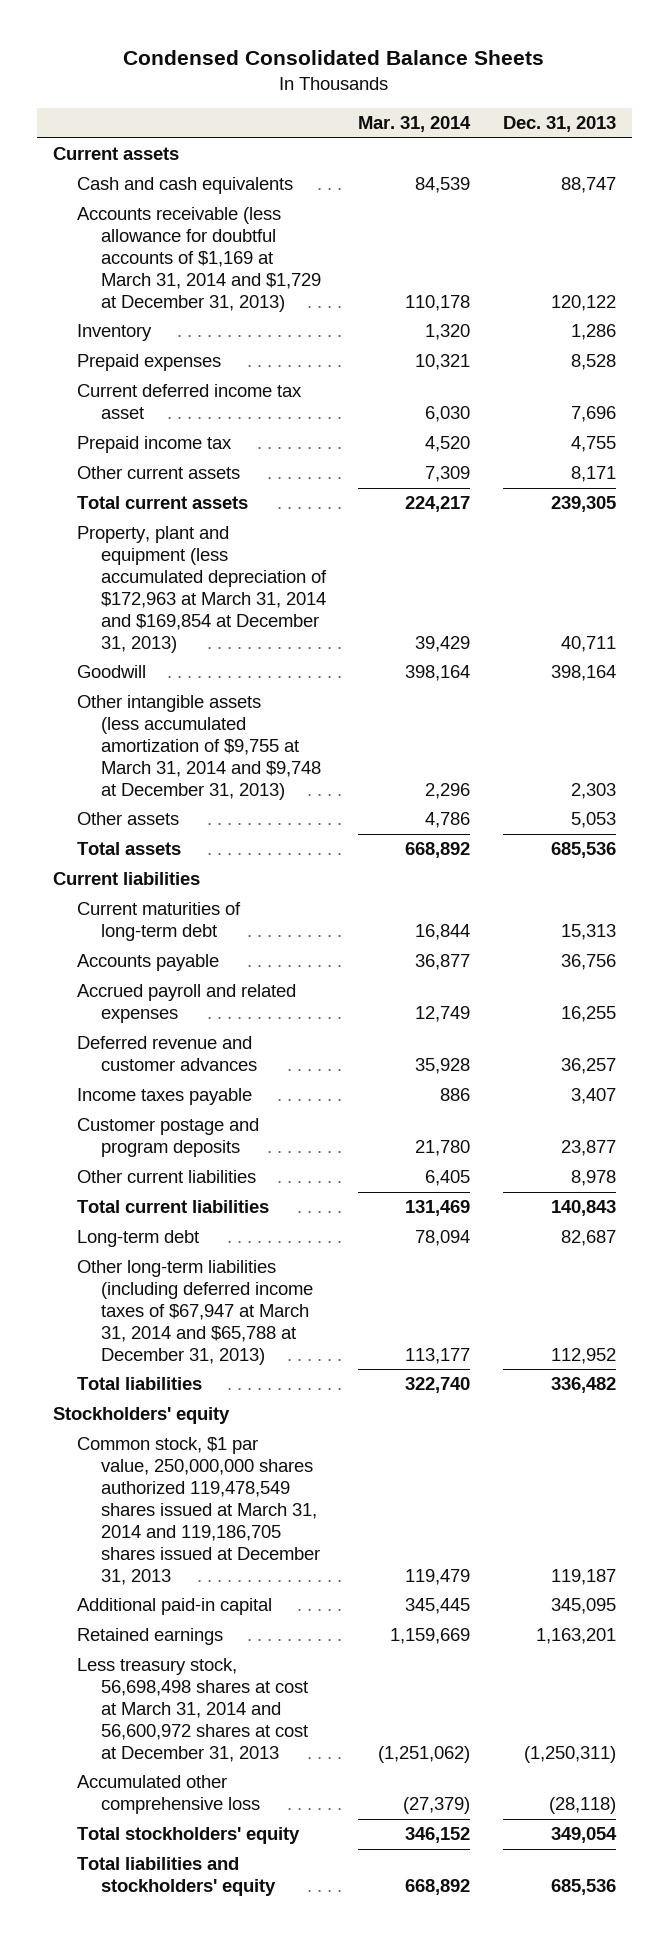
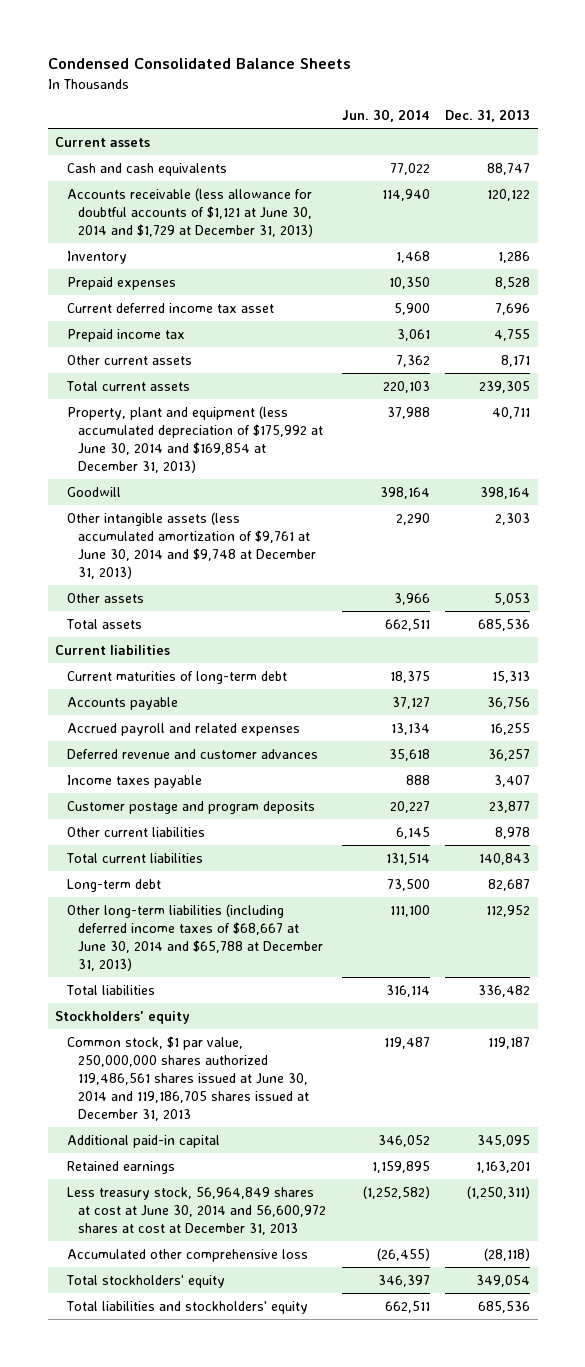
[358,116,472,133] Mar. 31, 2014 -> none
none -> [341,109,430,123] Jun. 30, 2014
[76,207,322,312] Accounts receivable (less allowance for doubtful accounts of $1,169 at March 31, 2014 and $1,729 at December 31, 2013) -> [66,187,314,237] Accounts receivable (less allowance for doubtful accounts of $1,121 at June 30, 2014 and $1,729 at December 31, 2013)
[76,526,328,653] Property, plant and equipment (less accumulated depreciation of $172,963 at March 31, 2014 and $169,854 at December 31, 2013) -> [66,405,324,473] Property, plant and equipment (less accumulated depreciation of $175,992 at June 30, 2014 and $169,854 at December 31, 2013)
[76,695,322,800] Other intangible assets (less accumulated amortization of $9,755 at March 31, 2014 and $9,748 at December 31, 2013) -> [66,511,317,579] Other intangible assets (less accumulated amortization of $9,761 at June 30, 2014 and $9,748 at December 31, 2013)
[76,1260,314,1365] Other long-term liabilities (including deferred income taxes of $67,947 at March 31, 2014 and $65,788 at December 31, 2013) -> [66,903,324,971] Other long-term liabilities (including deferred income taxes of $68,667 at June 30, 2014 and $65,788 at December 31, 2013)
[76,1437,321,1585] Common stock, $1 par value, 250,000,000 shares authorized 119,478,549 shares issued at March 31, 2014 and 119,186,705 shares issued at December 31, 2013 -> [66,1035,310,1121] Common stock, $1 par value, 250,000,000 shares authorized 119,486,561 shares issued at June 30, 2014 and 119,186,705 shares issued at December 31, 2013
[76,1658,309,1762] Less treasury stock, 56,698,498 shares at cost at March 31, 2014 and 56,600,972 shares at cost at December 31, 2013 -> [66,1186,327,1235] Less treasury stock, 56,964,849 shares at cost at June 30, 2014 and 56,600,972 shares at cost at December 31, 2013

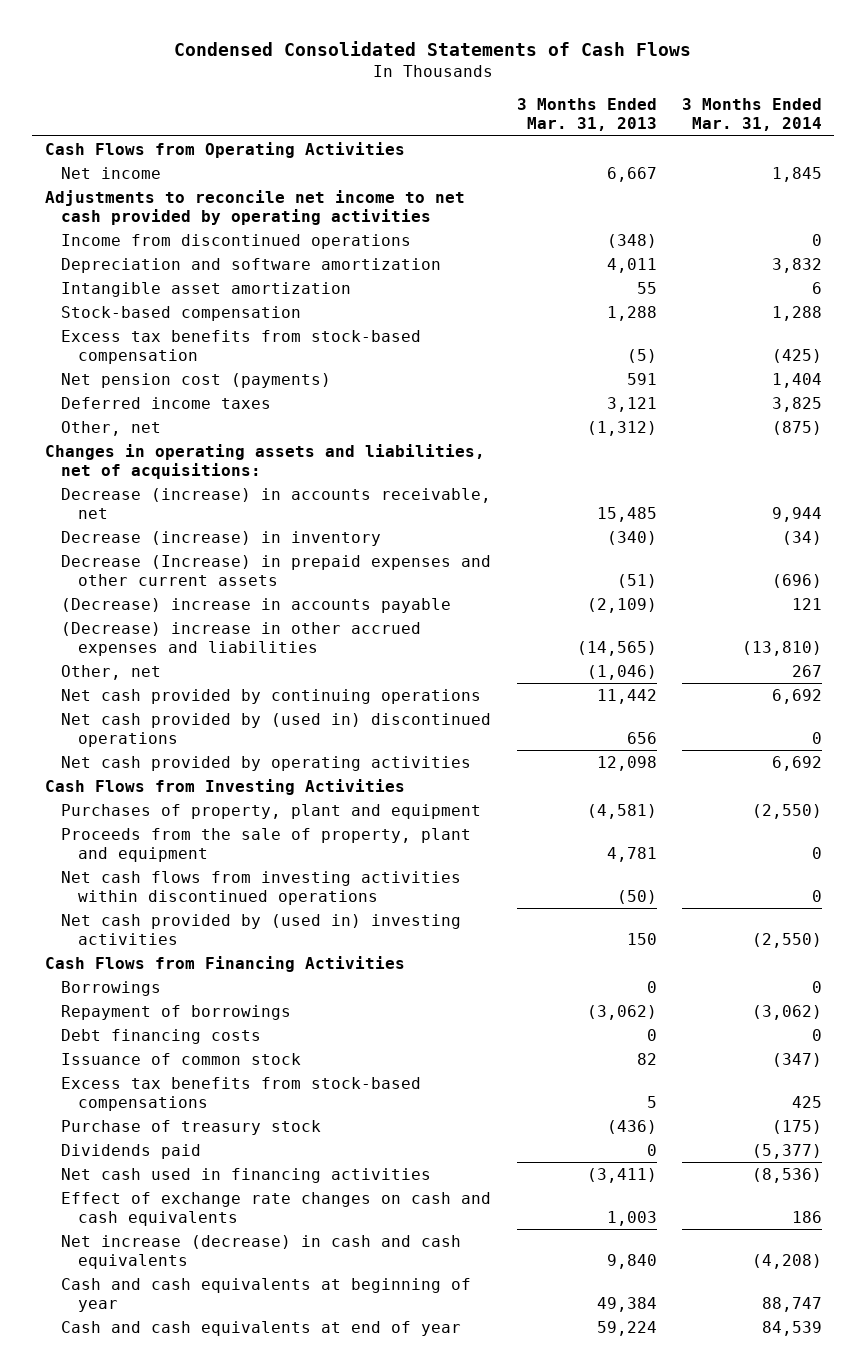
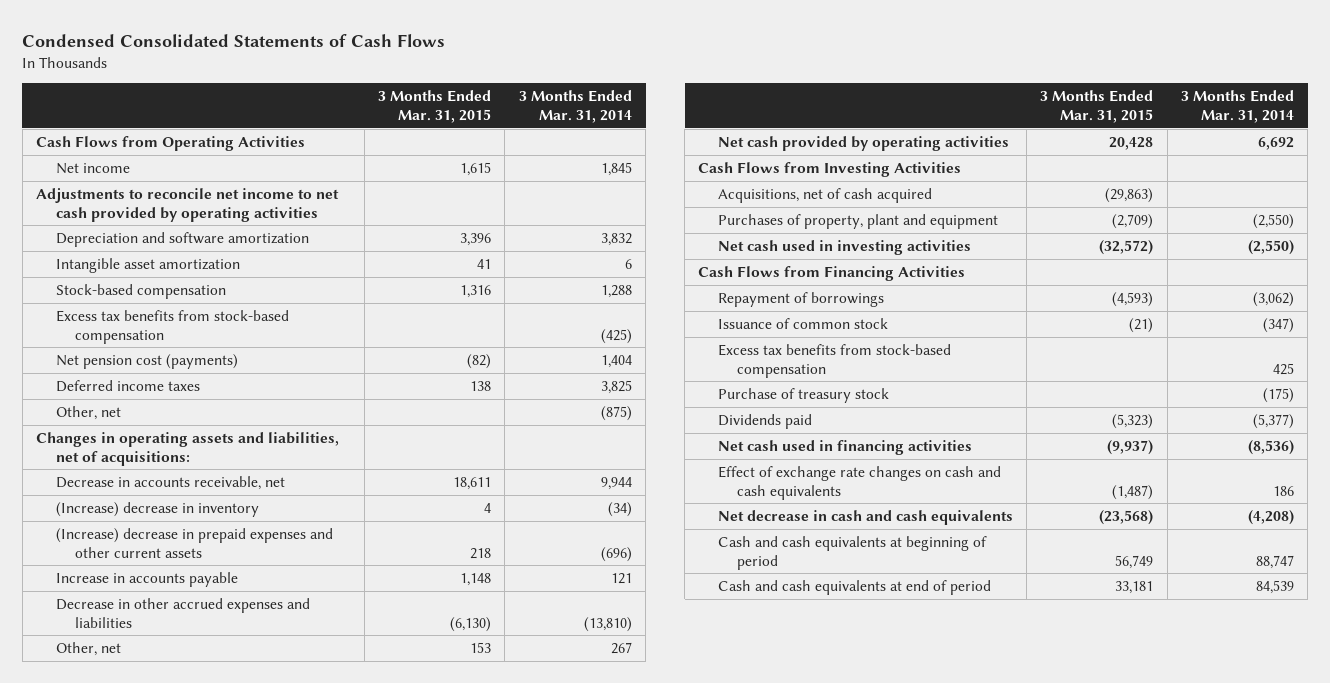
[516,98,657,132] 3 Months Ended Mar. 31, 2013 -> none
none -> [378,90,492,123] 3 Months Ended Mar. 31, 2015
[61,233,412,249] Income from discontinued operations -> none
[61,487,492,519] Decrease (increase) in accounts receivable, net -> [55,475,285,490] Decrease in accounts receivable, net
[61,530,382,546] Decrease (increase) in inventory -> [55,501,259,517] (Increase) decrease in inventory
[61,554,492,586] Decrease (Increase) in prepaid expenses and other current assets -> [55,527,333,558] (Increase) decrease in prepaid expenses and other current assets
[61,597,452,613] (Decrease) increase in accounts payable -> [55,571,238,587] Increase in accounts payable
[61,621,422,656] (Decrease) increase in other accrued expenses and liabilities -> [55,597,310,628] Decrease in other accrued expenses and liabilities
[61,688,482,704] Net cash provided by continuing operations -> none
[61,712,492,747] Net cash provided by (used in) discontinued operations -> none
none -> [717,187,932,203] Acquisitions, net of cash acquired
[61,827,472,862] Proceeds from the sale of property, plant and equipment -> none
[61,870,462,905] Net cash flows from investing activities within discontinued operations -> none
[61,913,462,945] Net cash provided by (used in) investing activities -> [717,239,971,255] Net cash used in investing activities
[61,980,162,996] Borrowings -> none
[61,1028,262,1044] Debt financing costs -> none
[61,1076,422,1111] Excess tax benefits from stock-based compensations -> [717,343,951,378] Excess tax benefits from stock-based compensation
[61,1234,462,1269] Net increase (decrease) in cash and cash equivalents -> [717,509,1013,525] Net decrease in cash and cash equivalents
[61,1277,472,1312] Cash and cash equivalents at beginning of year -> [717,535,987,570] Cash and cash equivalents at beginning of period
[61,1320,462,1336] Cash and cash equivalents at end of year -> [717,579,991,595] Cash and cash equivalents at end of period

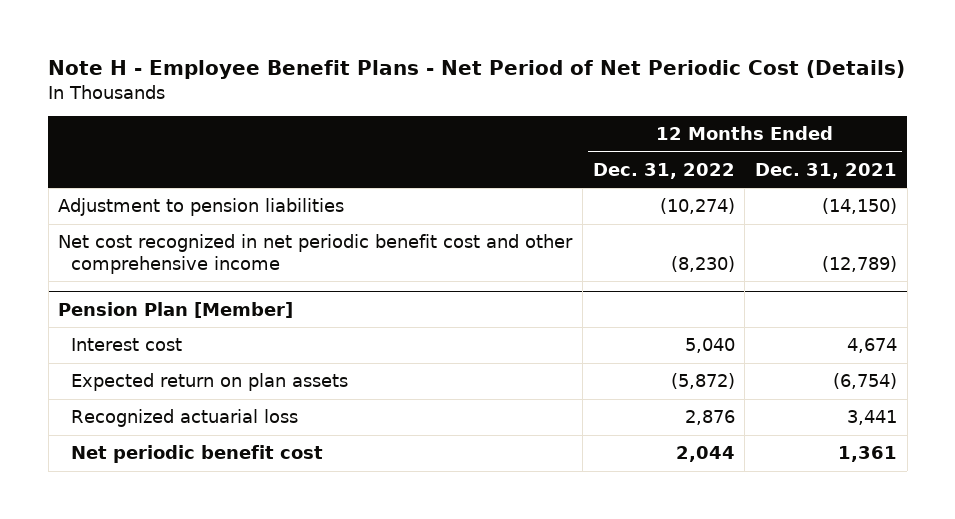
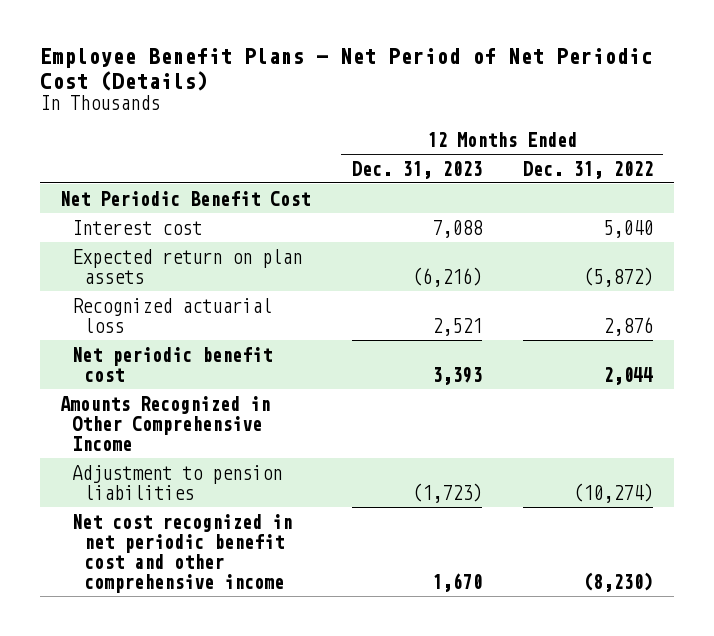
[48,60,906,80] Note H - Employee Benefit Plans - Net Period of Net Periodic Cost (Details) -> [39,48,652,91] Employee Benefit Plans - Net Period of Net Periodic Cost (Details)
[755,162,898,179] Dec. 31, 2021 -> none
none -> [351,160,482,179] Dec. 31, 2023
[58,302,294,319] Pension Plan [Member] -> none
none -> [60,190,311,206] Net Periodic Benefit Cost
none -> [60,395,271,452] Amounts Recognized in Other Comprehensive Income
[58,198,345,217] Adjustment to pension liabilities -> [72,464,283,500] Adjustment to pension liabilities
[58,234,574,274] Net cost recognized in net periodic benefit cost and other comprehensive income -> [72,513,293,594] Net cost recognized in net periodic benefit cost and other comprehensive income

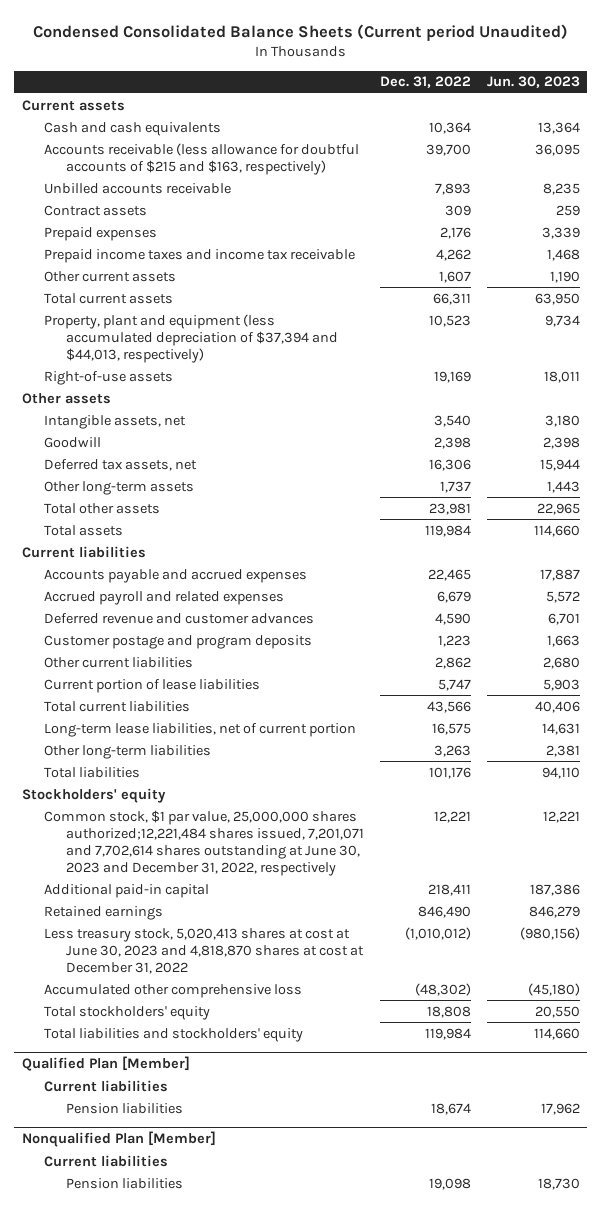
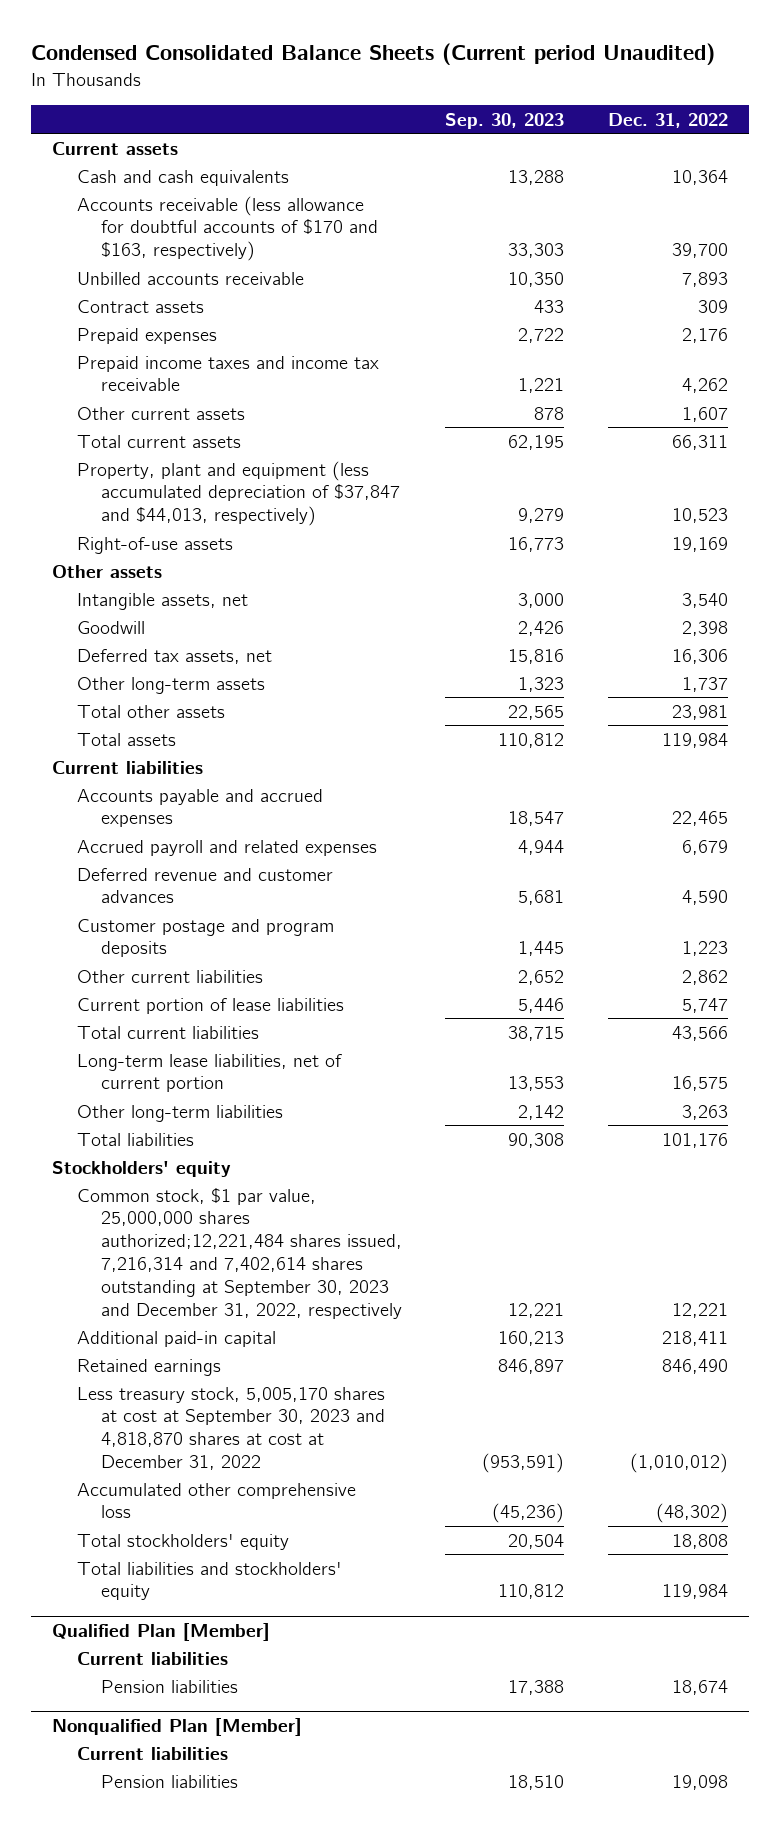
[486,76,580,89] Jun. 30, 2023 -> none
none -> [445,113,565,130] Sep. 30, 2023
[44,142,360,175] Accounts receivable (less allowance for doubtful accounts of $215 and $163, respectively) -> [76,195,379,262] Accounts receivable (less allowance for doubtful accounts of $170 and $163, respectively)
[44,313,339,363] Property, plant and equipment (less accumulated depreciation of $37,394 and $44,013, respectively) -> [76,460,401,527] Property, plant and equipment (less accumulated depreciation of $37,847 and $44,013, respectively)
[44,809,365,877] Common stock, $1 par value, 25,000,000 shares authorized;12,221,484 shares issued, 7,201,071 and 7,702,614 shares outstanding at June 30, 2023 and December 31, 2022, respectively -> [76,1187,403,1319] Common stock, $1 par value, 25,000,000 shares authorized;12,221,484 shares issued, 7,216,314 and 7,402,614 shares outstanding at September 30, 2023 and December 31, 2022, respectively
[44,927,365,974] Less treasury stock, 5,020,413 shares at cost at June 30, 2023 and 4,818,870 shares at cost at December 31, 2022 -> [76,1386,386,1470] Less treasury stock, 5,005,170 shares at cost at September 30, 2023 and 4,818,870 shares at cost at December 31, 2022

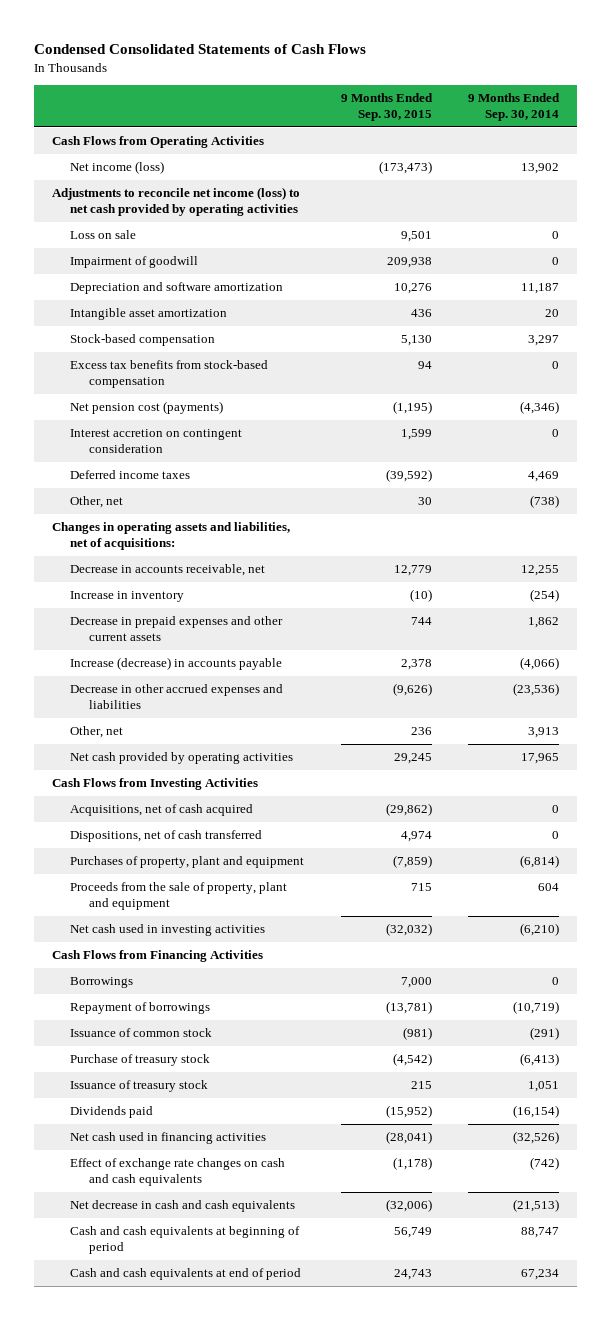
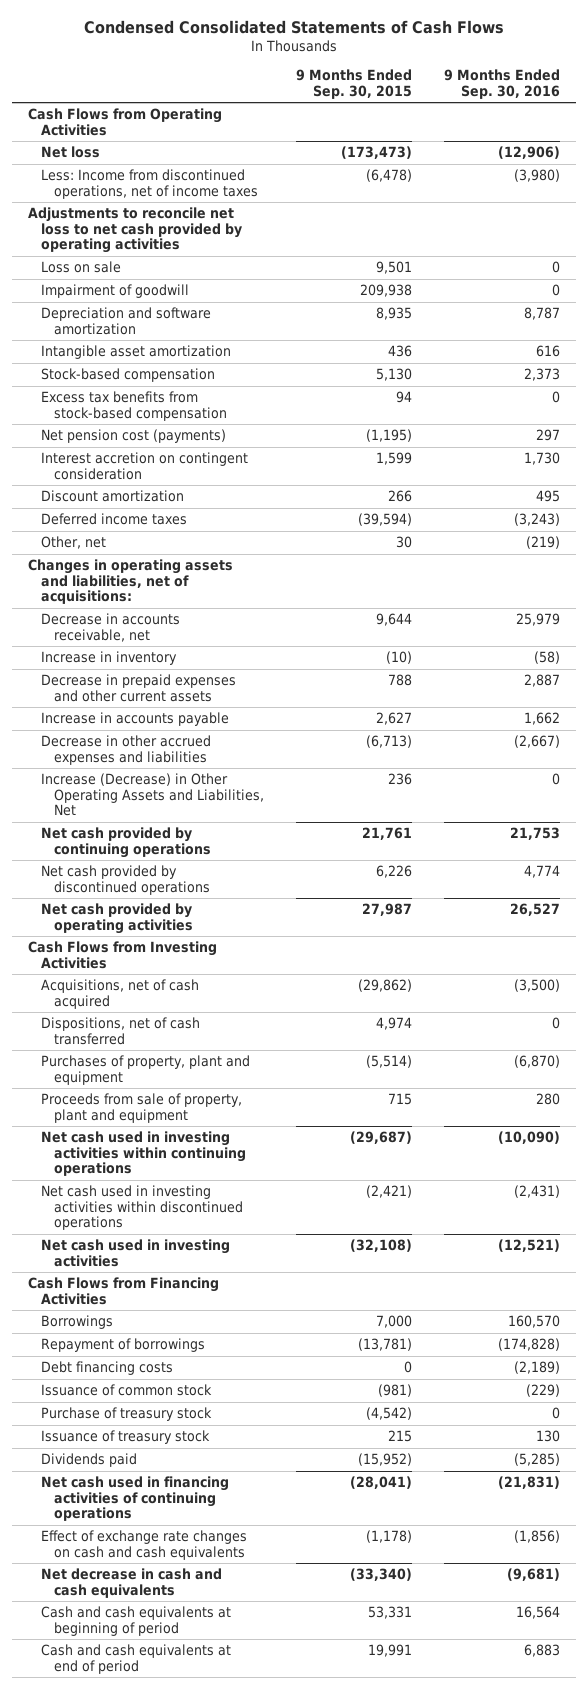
[467,92,560,121] 9 Months Ended Sep. 30, 2014 -> none
none -> [444,69,561,99] 9 Months Ended Sep. 30, 2016
[70,161,165,175] Net income (loss) -> [41,146,101,159] Net loss
none -> [41,169,259,199] Less: Income from discontinued operations, net of income taxes
[52,187,301,217] Adjustments to reconcile net income (loss) to net cash provided by operating activities -> [27,207,243,254] Adjustments to reconcile net loss to net cash provided by operating activities
[393,283,432,295] 10,276 -> [376,307,413,321] 8,935
none -> [41,490,185,503] Discount amortization
[385,469,432,483] (39,592) -> [358,513,413,527] (39,594)
[393,565,432,577] 12,779 -> [376,613,413,627] 9,644
[410,617,432,626] 744 -> [388,674,413,687] 788
[70,657,283,671] Increase (decrease) in accounts payable -> [41,712,230,727] Increase in accounts payable
[400,659,432,671] 2,378 -> [376,712,413,726] 2,627
[392,683,432,697] (9,626) -> [366,735,413,749] (6,713)
[70,726,124,739] Other, net -> [41,773,265,817] Increase (Decrease) in Other Operating Assets and Liabilities, Net
none -> [41,827,212,858] Net cash provided by continuing operations
none -> [41,865,211,895] Net cash provided by discontinued operations
[393,753,432,765] 29,245 -> [362,903,413,917] 27,987
[392,855,432,869] (7,859) -> [366,1055,413,1069] (5,514)
[70,882,288,911] Proceeds from the sale of property, plant and equipment -> [41,1093,243,1123] Proceeds from sale of property, plant and equipment
none -> [41,1131,247,1177] Net cash used in investing activities within continuing operations
none -> [41,1185,244,1231] Net cash used in investing activities within discontinued operations
[385,923,432,937] (32,032) -> [350,1239,413,1253] (32,108)
none -> [41,1361,174,1376] Debt financing costs
[70,1132,267,1145] Net cash used in financing activities -> [41,1476,230,1522] Net cash used in financing activities of continuing operations
[385,1199,432,1213] (32,006) -> [350,1568,413,1582] (33,340)
[393,1227,432,1239] 56,749 -> [368,1606,413,1620] 53,331
[393,1269,432,1281] 24,743 -> [368,1644,413,1658] 19,991

